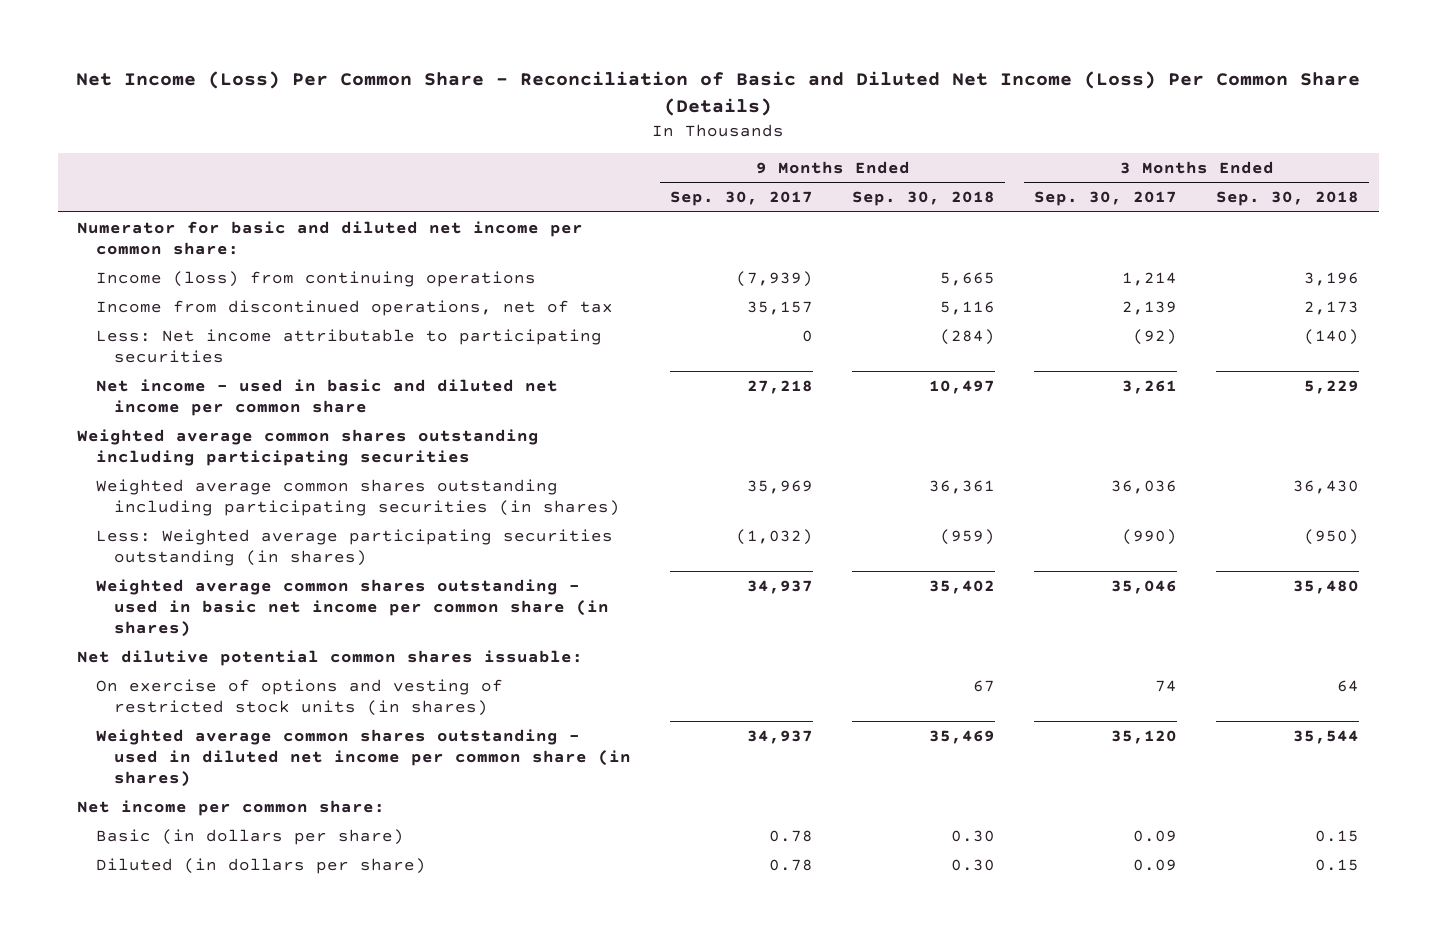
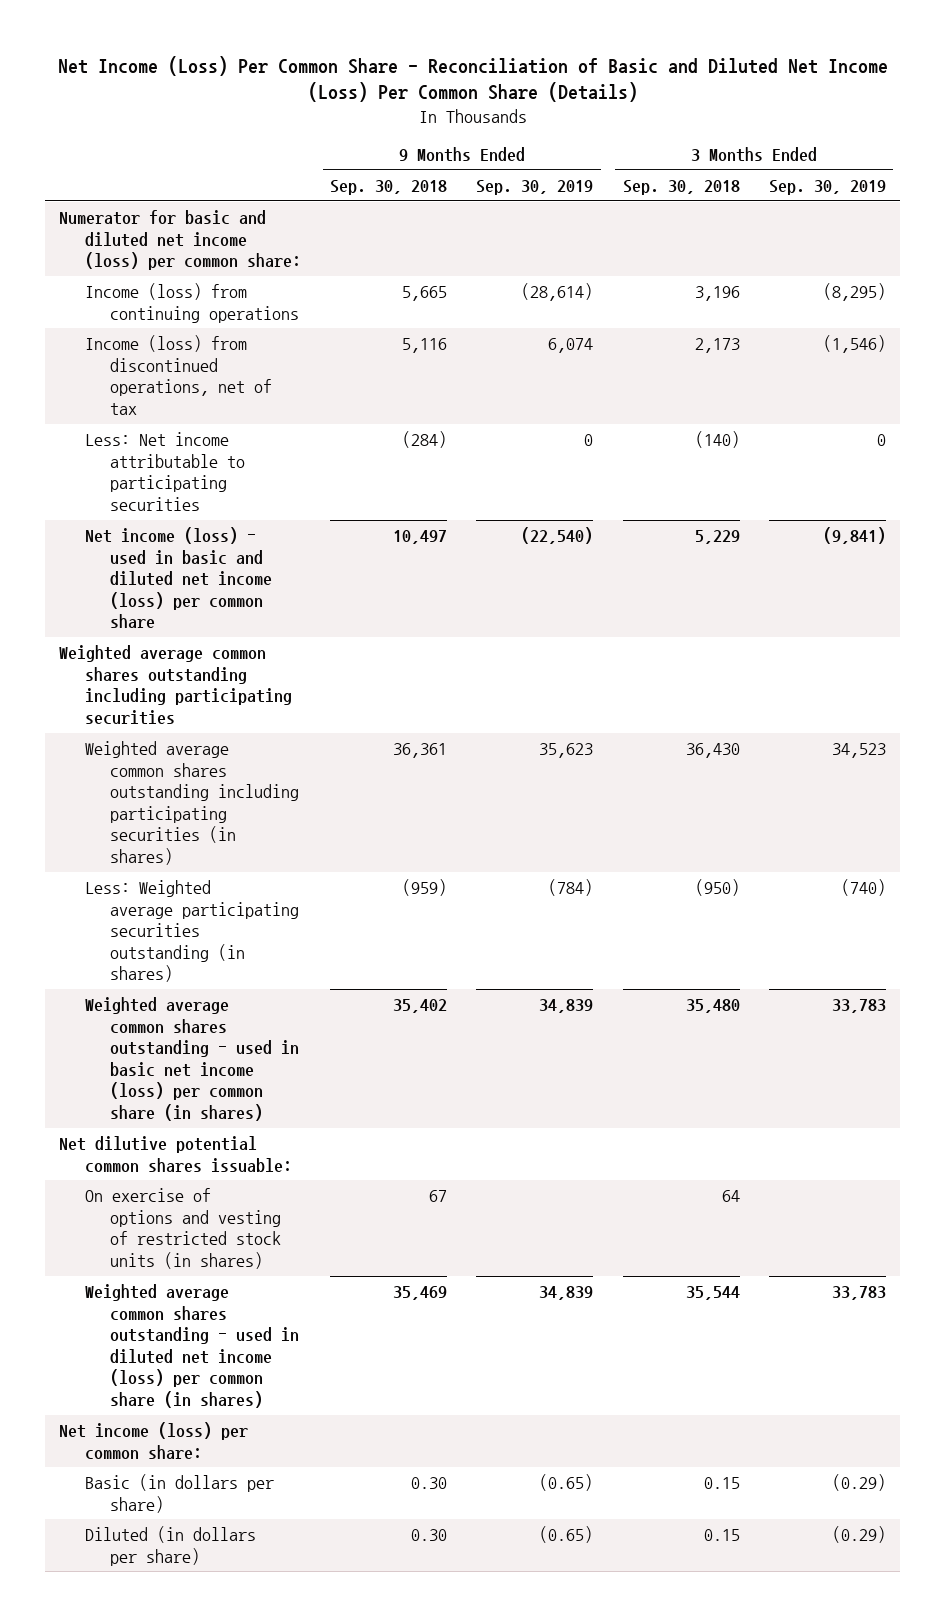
[670,191,814,207] Sep. 30, 2017 -> none
[1034,191,1178,207] Sep. 30, 2017 -> none
none -> [476,179,594,195] Sep. 30, 2019
none -> [768,179,886,195] Sep. 30, 2019
[77,220,584,255] Numerator for basic and diluted net income per common share: -> [59,209,301,271] Numerator for basic and diluted net income (loss) per common share:
[95,299,613,316] Income from discontinued operations, net of tax -> [84,334,273,415] Income (loss) from discontinued operations, net of tax
[95,378,558,416] Net income - used in basic and diluted net income per common share -> [84,526,273,629] Net income (loss) - used in basic and diluted net income (loss) per common share
[95,578,610,638] Weighted average common shares outstanding - used in basic net income per common share (in shares) -> [84,996,300,1121] Weighted average common shares outstanding - used in basic net income (loss) per common share (in shares)
[95,728,632,788] Weighted average common shares outstanding - used in diluted net income per common share (in shares) -> [84,1283,300,1408] Weighted average common shares outstanding - used in diluted net income (loss) per common share (in shares)
[77,799,386,816] Net income per common share: -> [59,1421,249,1460] Net income (loss) per common share:

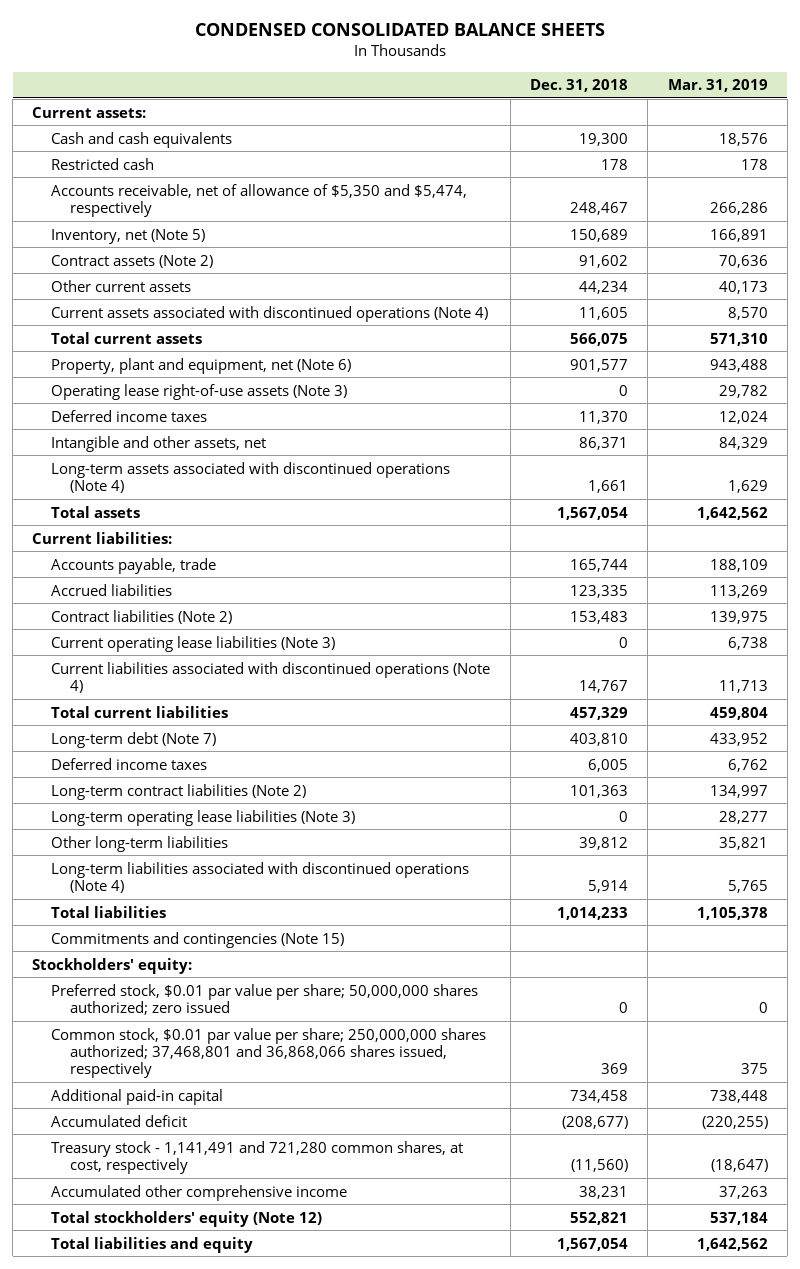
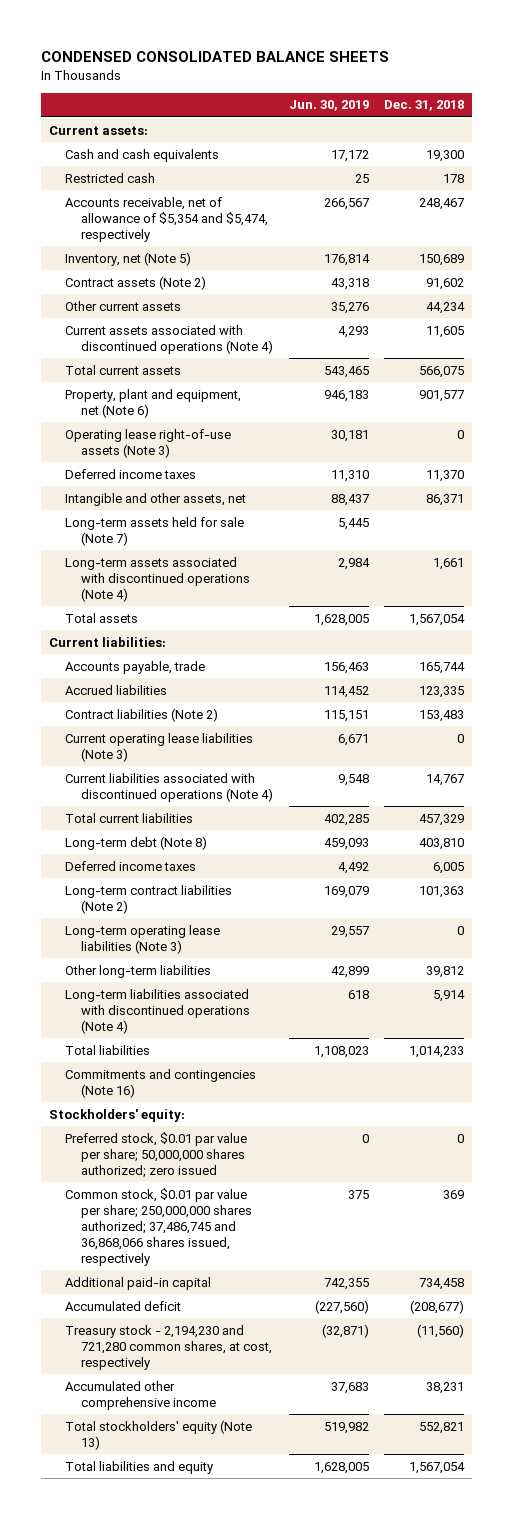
[667,79,768,93] Mar. 31, 2019 -> none
none -> [288,100,369,112] Jun. 30, 2019
[51,183,468,217] Accounts receivable, net of allowance of $5,350 and $5,474, respectively -> [65,196,268,242] Accounts receivable, net of allowance of $5,354 and $5,474, respectively
none -> [65,516,245,546] Long-term assets held for sale (Note 7)
[51,731,217,748] Long-term debt (Note 7) -> [65,835,208,850] Long-term debt (Note 8)
[51,931,345,948] Commitments and contingencies (Note 15) -> [65,1068,257,1098] Commitments and contingencies (Note 16)
[51,1027,487,1079] Common stock, $0.01 par value per share; 250,000,000 shares authorized; 37,468,801 and 36,868,066 shares issued, respectively -> [65,1187,252,1267] Common stock, $0.01 par value per share; 250,000,000 shares authorized; 37,486,745 and 36,868,066 shares issued, respectively
[51,1140,464,1174] Treasury stock - 1,141,491 and 721,280 common shares, at cost, respectively -> [65,1324,272,1370] Treasury stock - 2,194,230 and 721,280 common shares, at cost, respectively
[51,1210,323,1227] Total stockholders' equity (Note 12) -> [65,1419,253,1450] Total stockholders' equity (Note 13)

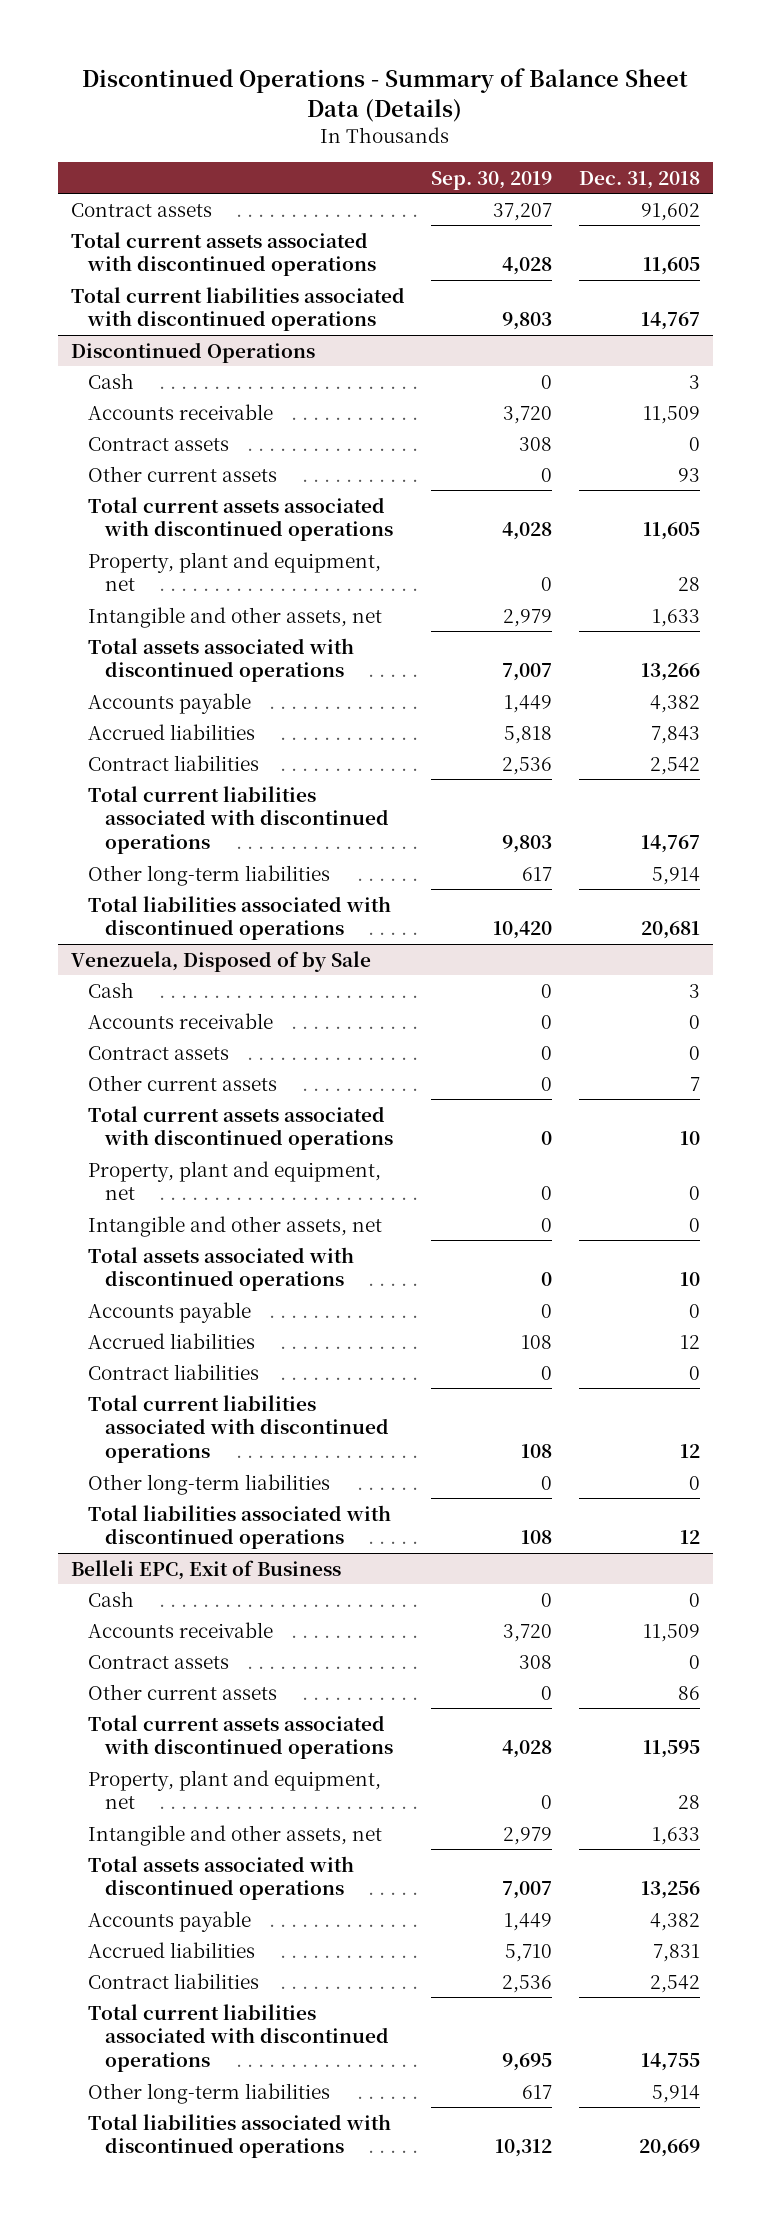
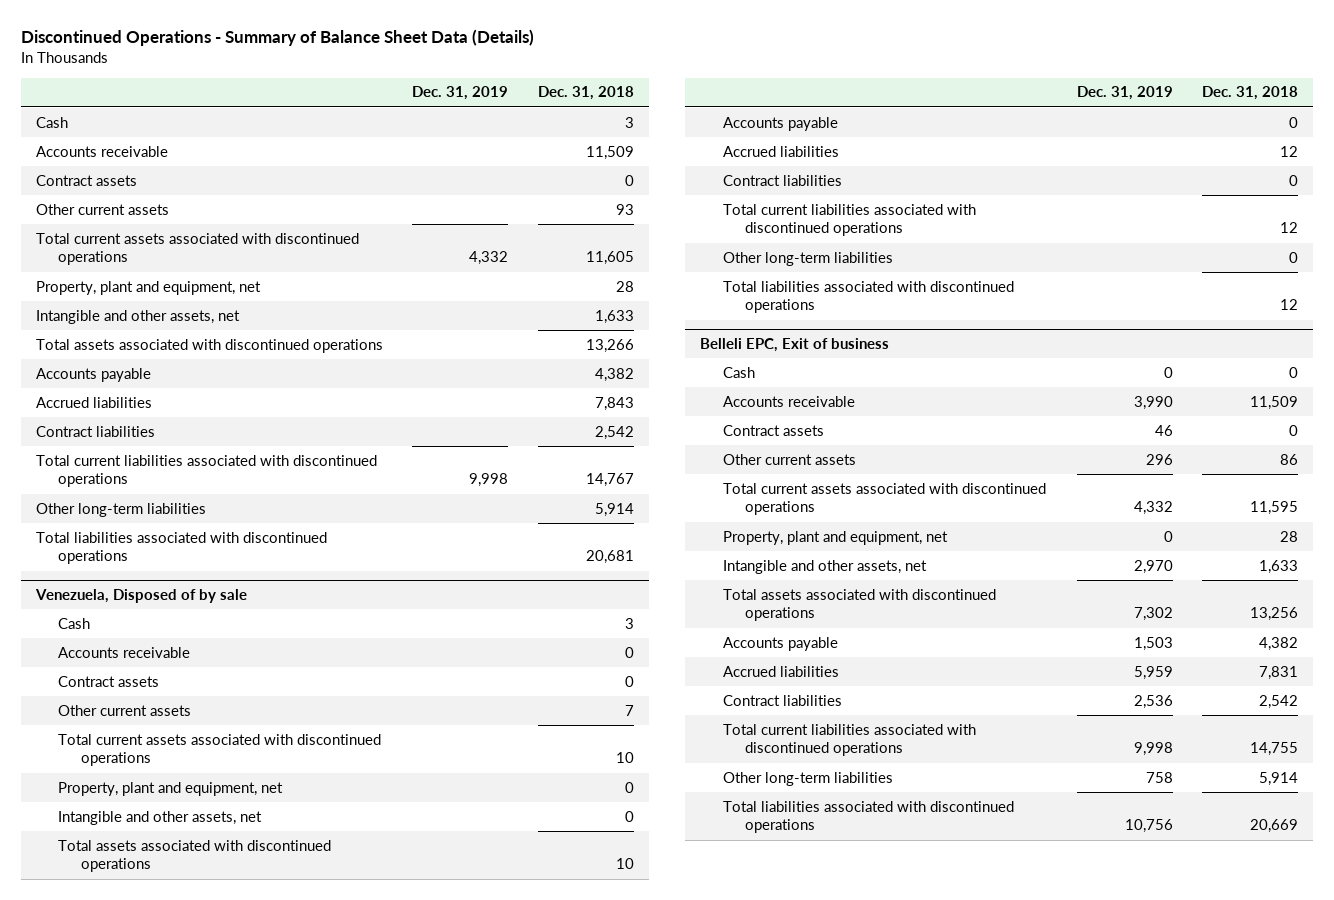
[431,170,553,190] Sep. 30, 2019 -> none
none -> [412,86,509,101] Dec. 31, 2019
[70,202,212,217] Contract assets -> none
[70,231,376,277] Total current assets associated with discontinued operations -> none
[70,286,405,332] Total current liabilities associated with discontinued operations -> none
[70,341,315,363] Discontinued Operations -> none
[70,950,371,972] Venezuela, Disposed of by Sale -> [34,589,247,604] Venezuela, Disposed of by sale
[70,1559,341,1580] Belleli EPC, Exit of Business -> [700,338,890,353] Belleli EPC, Exit of business

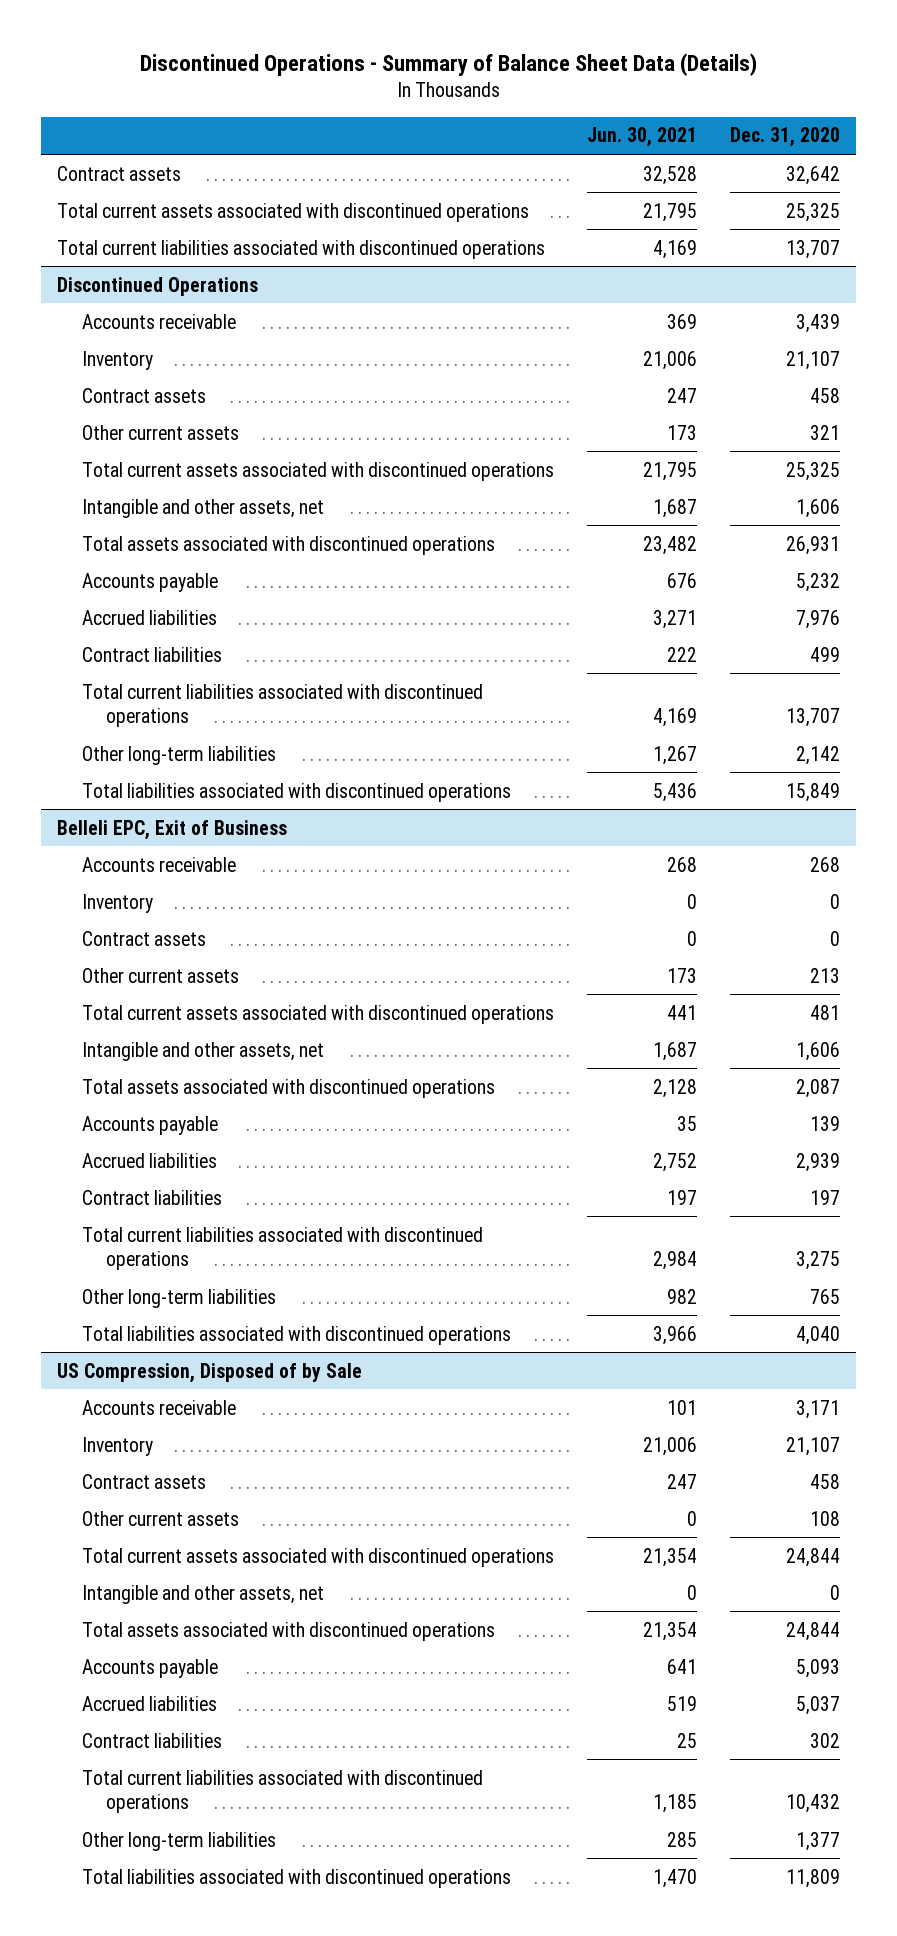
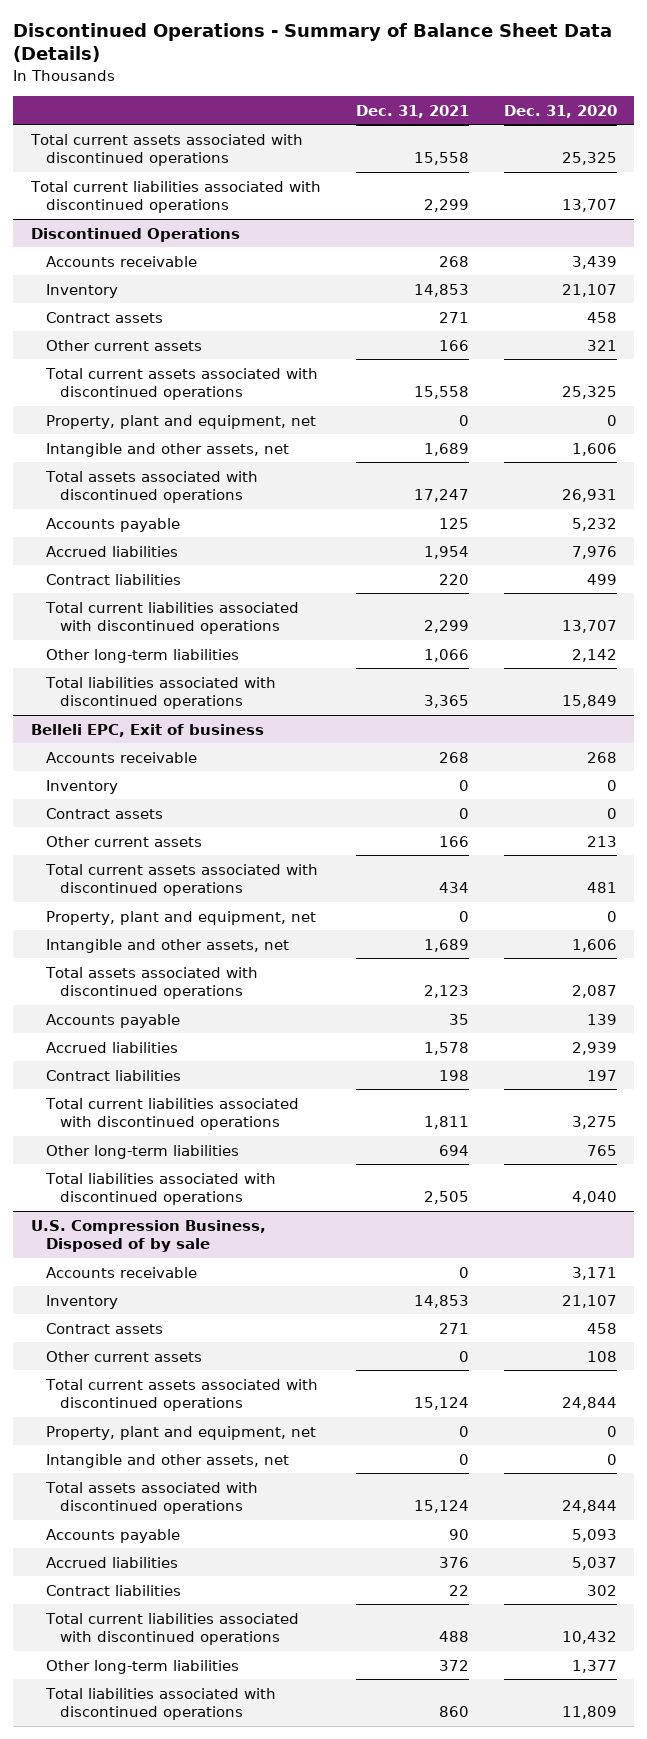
[586,127,697,148] Jun. 30, 2021 -> none
none -> [355,104,469,118] Dec. 31, 2021
[57,165,182,181] Contract assets -> none
none -> [45,414,316,429] Property, plant and equipment, net
[57,819,288,840] Belleli EPC, Exit of Business -> [30,723,264,737] Belleli EPC, Exit of business
none -> [45,910,316,925] Property, plant and equipment, net
[57,1362,363,1383] US Compression, Disposed of by Sale -> [30,1219,266,1253] U.S. Compression Business, Disposed of by sale
none -> [45,1425,316,1440] Property, plant and equipment, net

